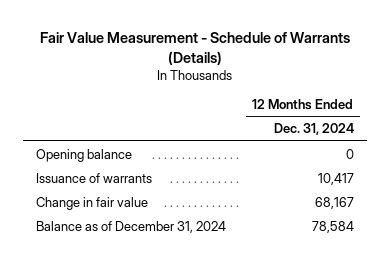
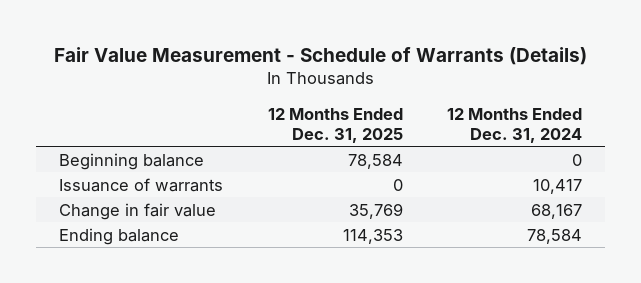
none -> [267,107,403,143] 12 Months Ended Dec. 31, 2025
[36,148,133,162] Opening balance -> [58,152,204,170] Beginning balance
[36,220,227,233] Balance as of December 31, 2024 -> [58,227,179,245] Ending balance

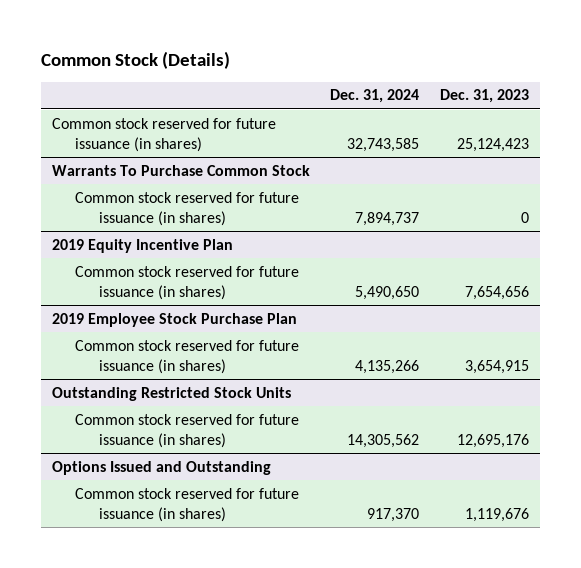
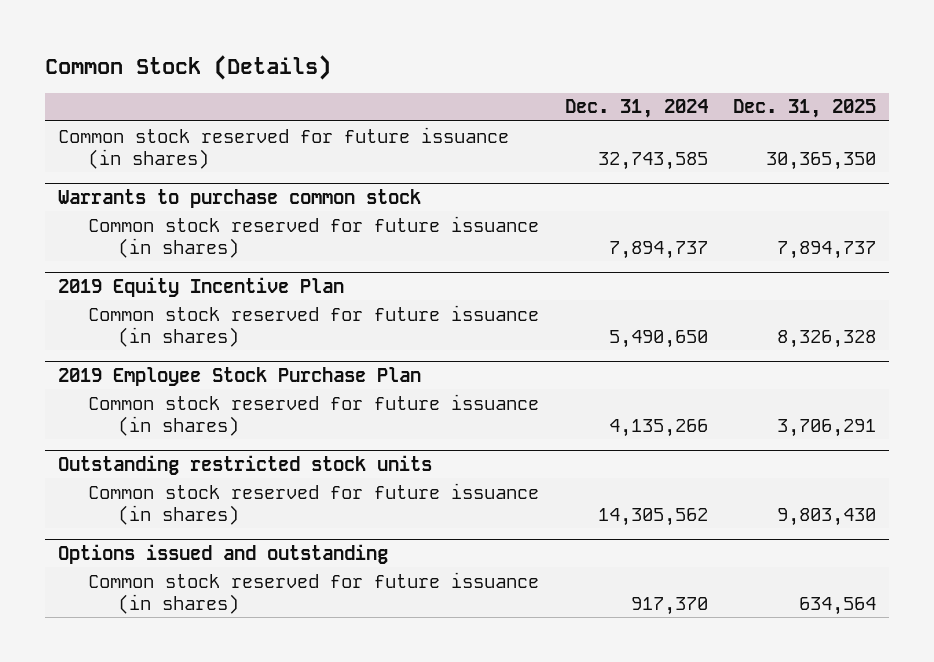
[440,89,530,104] Dec. 31, 2023 -> none
none -> [733,99,877,119] Dec. 31, 2025
[51,164,310,176] Warrants To Purchase Common Stock -> [58,188,422,208] Warrants to purchase common stock
[51,386,291,401] Outstanding Restricted Stock Units -> [58,454,433,475] Outstanding restricted stock units
[51,460,271,475] Options Issued and Outstanding -> [58,543,389,564] Options issued and outstanding

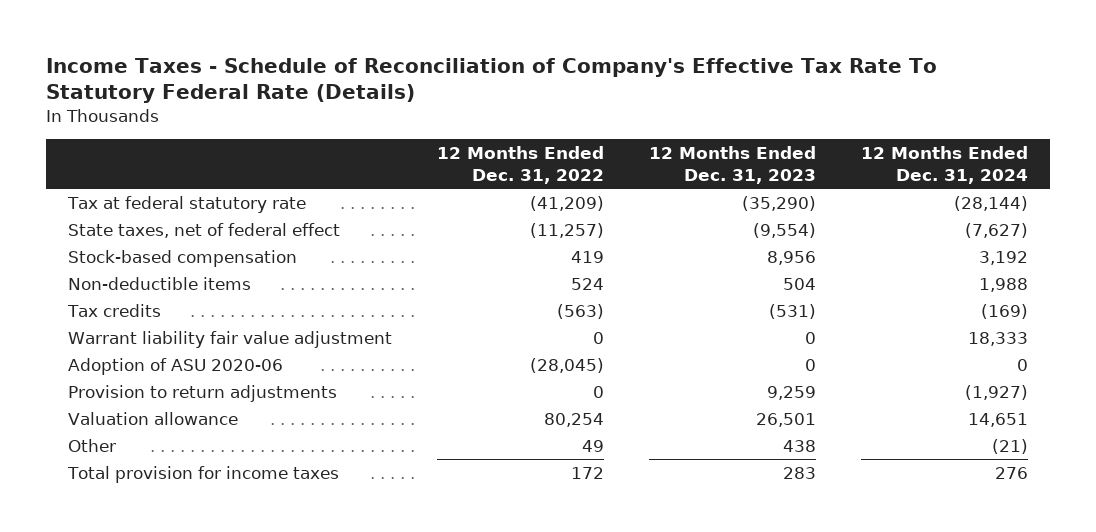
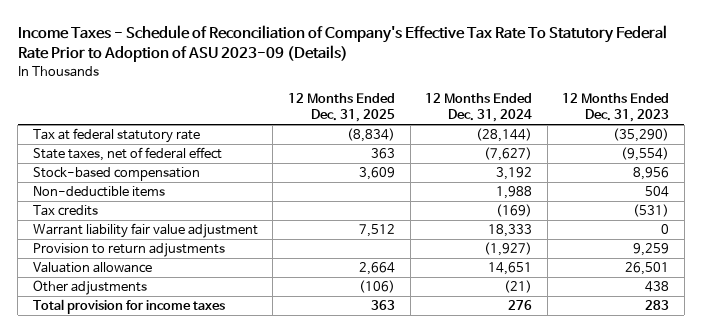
[46,57,938,104] Income Taxes - Schedule of Reconciliation of Company's Effective Tax Rate To Statutory Federal Rate (Details) -> [17,24,667,63] Income Taxes - Schedule of Reconciliation of Company's Effective Tax Rate To Statutory Federal Rate Prior to Adoption of ASU 2023-09 (Details)
[437,146,605,185] 12 Months Ended Dec. 31, 2022 -> none
none -> [287,93,395,123] 12 Months Ended Dec. 31, 2025
[68,357,284,375] Adoption of ASU 2020-06 -> none
[68,438,117,452] Other -> [32,280,147,296] Other adjustments

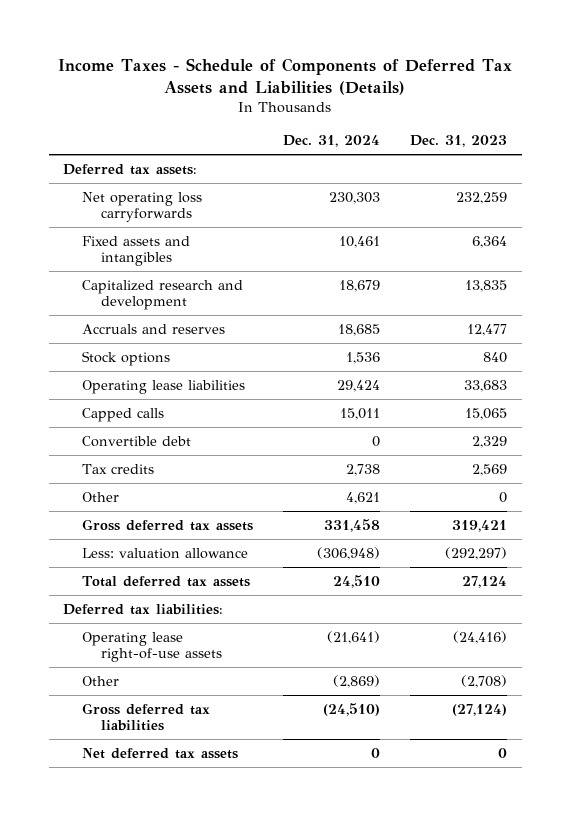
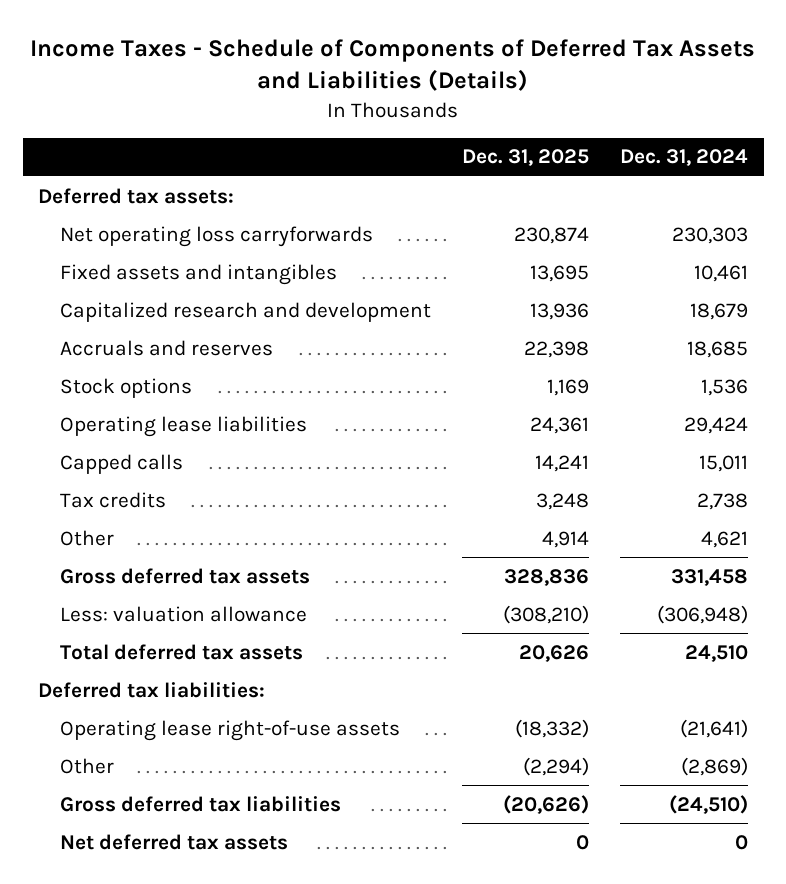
[409,135,507,148] Dec. 31, 2023 -> none
none -> [462,149,590,167] Dec. 31, 2025
[82,435,192,447] Convertible debt -> none

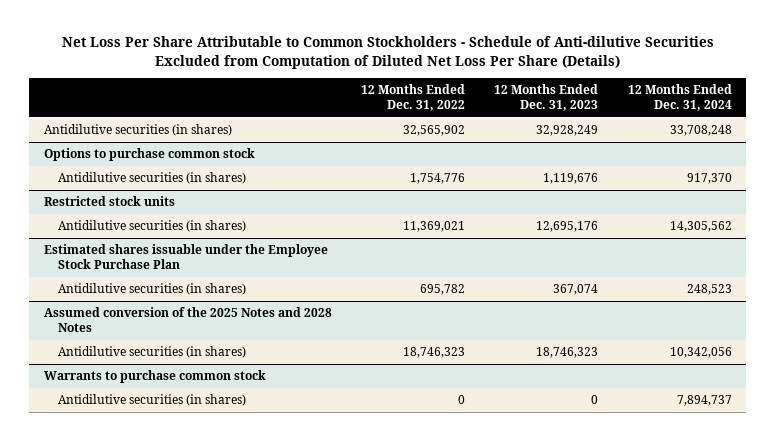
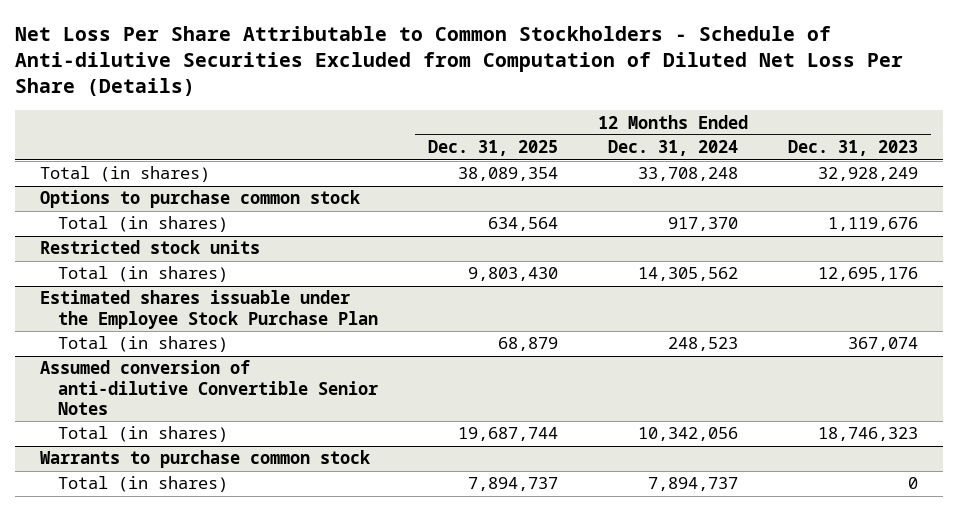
[361,83,466,111] 12 Months Ended Dec. 31, 2022 -> none
none -> [428,140,559,157] Dec. 31, 2025
[43,124,232,137] Antidilutive securities (in shares) -> [39,166,210,183] Total (in shares)
[58,172,247,185] Antidilutive securities (in shares) -> [57,216,228,233] Total (in shares)
[58,220,247,233] Antidilutive securities (in shares) -> [57,266,228,283] Total (in shares)
[58,283,247,296] Antidilutive securities (in shares) -> [57,336,228,353] Total (in shares)
[43,307,332,333] Assumed conversion of the 2025 Notes and 2028 Notes -> [39,360,378,415] Assumed conversion of anti-dilutive Convertible Senior Notes
[58,346,247,359] Antidilutive securities (in shares) -> [57,426,228,443] Total (in shares)
[58,394,247,407] Antidilutive securities (in shares) -> [57,476,228,493] Total (in shares)

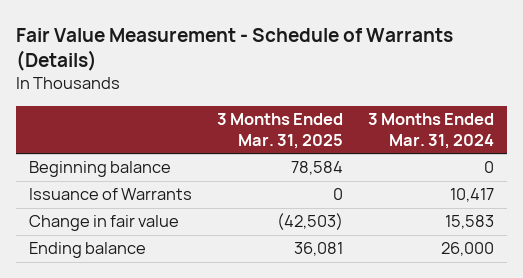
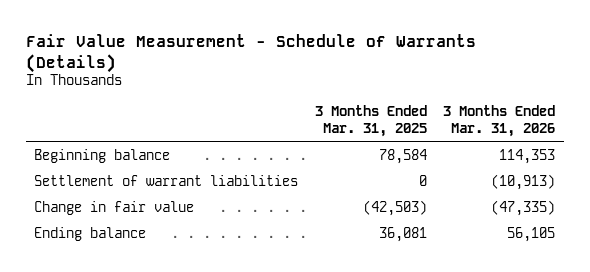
[368,113,495,149] 3 Months Ended Mar. 31, 2024 -> none
none -> [443,105,556,137] 3 Months Ended Mar. 31, 2026
[28,188,192,201] Issuance of Warrants -> none
none -> [34,174,299,186] Settlement of warrant liabilities

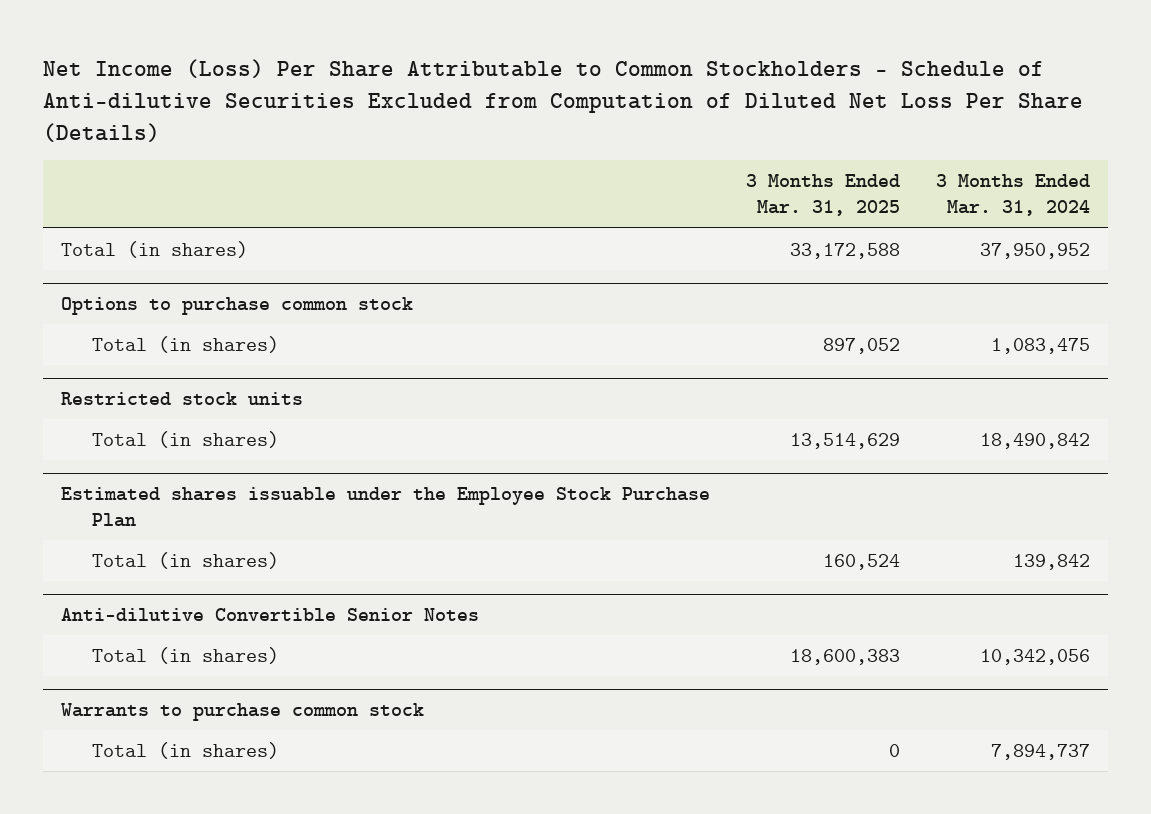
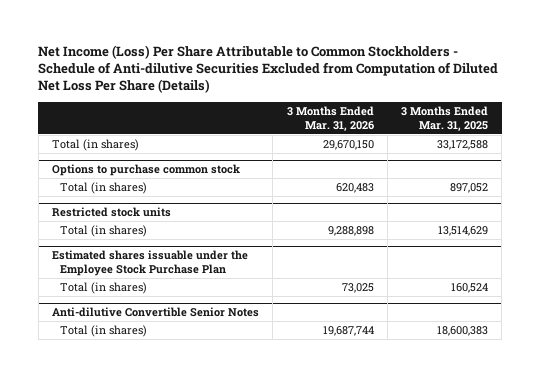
[935,174,1090,217] 3 Months Ended Mar. 31, 2024 -> none
none -> [286,105,374,131] 3 Months Ended Mar. 31, 2026
[61,702,425,721] Warrants to purchase common stock -> none
[92,741,280,759] Total (in shares) -> none

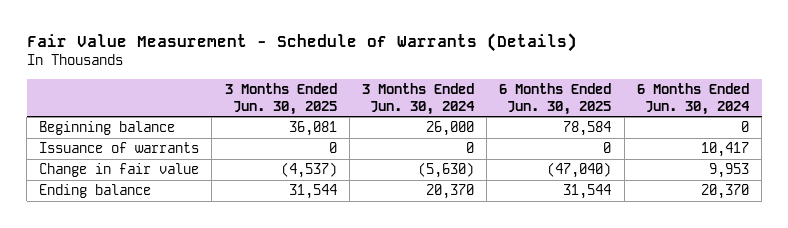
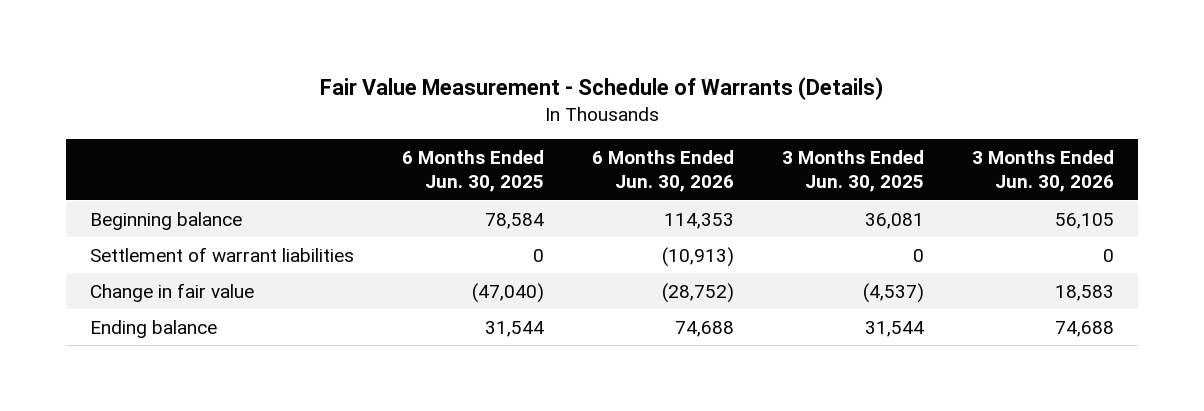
[362,82,476,115] 3 Months Ended Jun. 30, 2024 -> none
[636,82,750,115] 6 Months Ended Jun. 30, 2024 -> none
none -> [592,149,735,193] 6 Months Ended Jun. 30, 2026
none -> [972,149,1115,193] 3 Months Ended Jun. 30, 2026
[39,142,200,154] Issuance of warrants -> none
none -> [89,246,354,262] Settlement of warrant liabilities

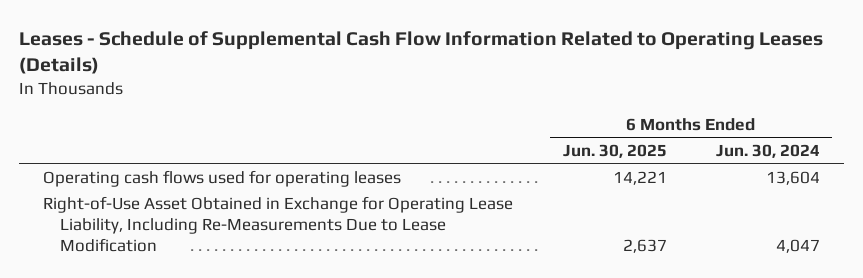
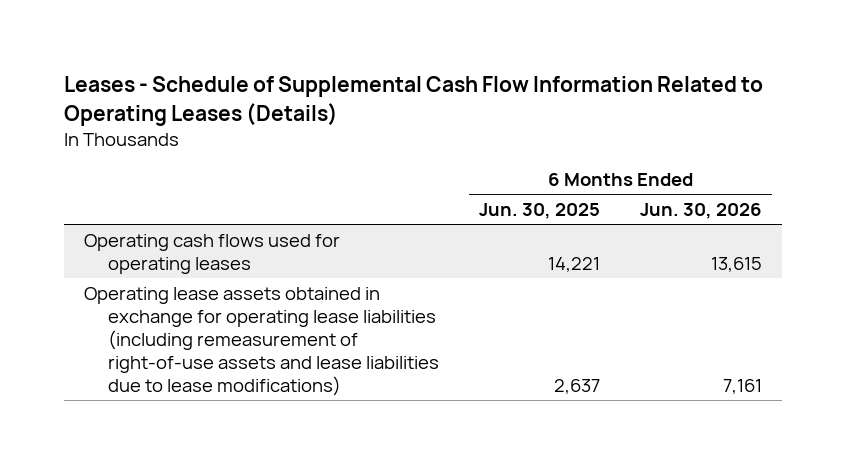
[715,143,820,158] Jun. 30, 2024 -> none
none -> [640,203,763,220] Jun. 30, 2026
[43,195,514,253] Right-of-Use Asset Obtained in Exchange for Operating Lease Liability, Including Re-Measurements Due to Lease Modification -> [83,286,439,397] Operating lease assets obtained in exchange for operating lease liabilities (including remeasurement of right-of-use assets and lease liabilities due to lease modifications)

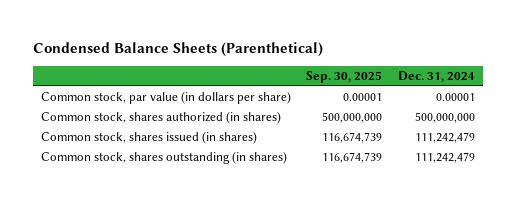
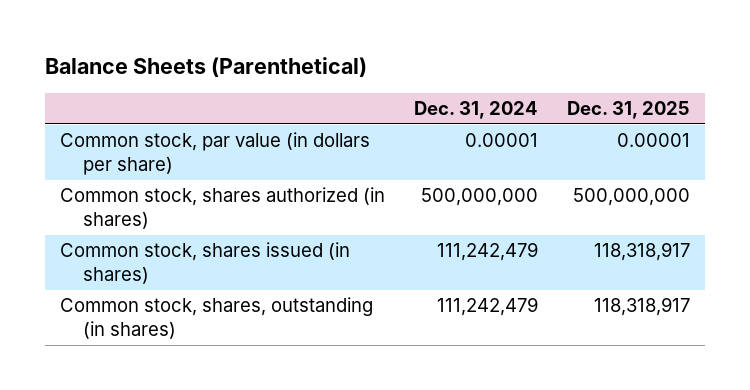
[33,41,324,57] Condensed Balance Sheets (Parenthetical) -> [45,57,368,78] Balance Sheets (Parenthetical)
[306,71,383,84] Sep. 30, 2025 -> none
none -> [567,101,691,120] Dec. 31, 2025
[40,151,287,165] Common stock, shares outstanding (in shares) -> [59,297,373,339] Common stock, shares, outstanding (in shares)

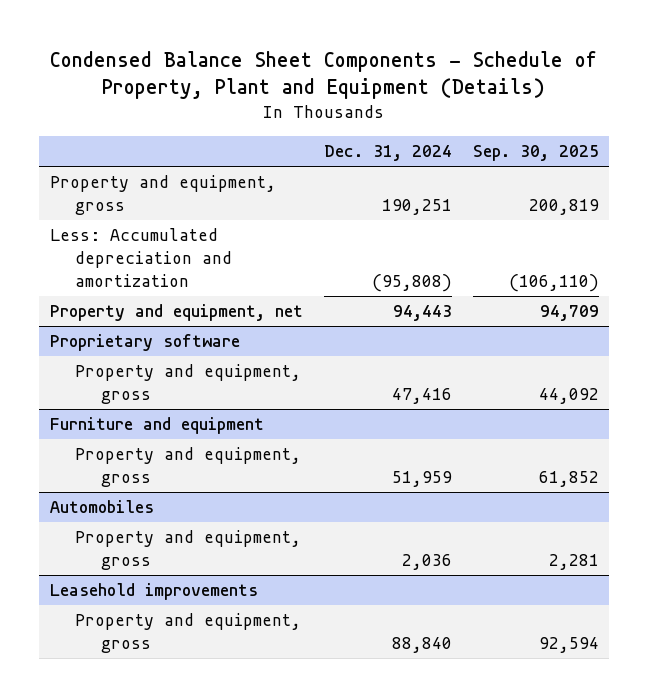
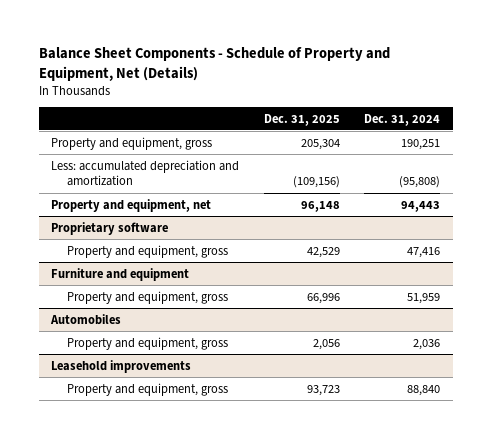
[50,50,598,100] Condensed Balance Sheet Components - Schedule of Property, Plant and Equipment (Details) -> [38,47,390,81] Balance Sheet Components - Schedule of Property and Equipment, Net (Details)
[472,145,599,162] Sep. 30, 2025 -> none
none -> [263,113,340,126] Dec. 31, 2025
[49,228,233,288] Less: Accumulated depreciation and amortization -> [51,159,240,187] Less: accumulated depreciation and amortization

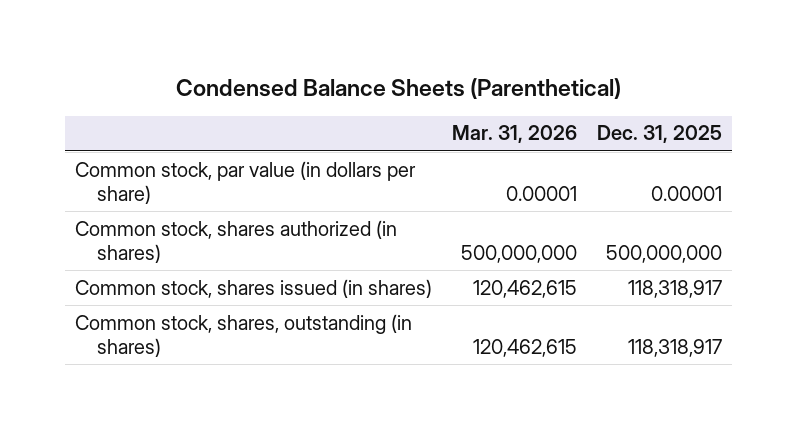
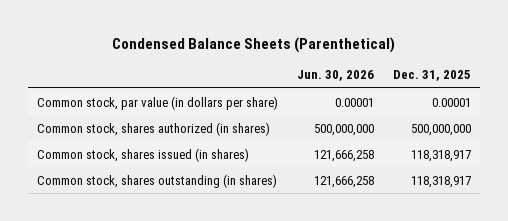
[452,125,578,144] Mar. 31, 2026 -> none
none -> [297,70,375,82] Jun. 30, 2026
[75,313,413,357] Common stock, shares, outstanding (in shares) -> [37,173,278,188] Common stock, shares outstanding (in shares)

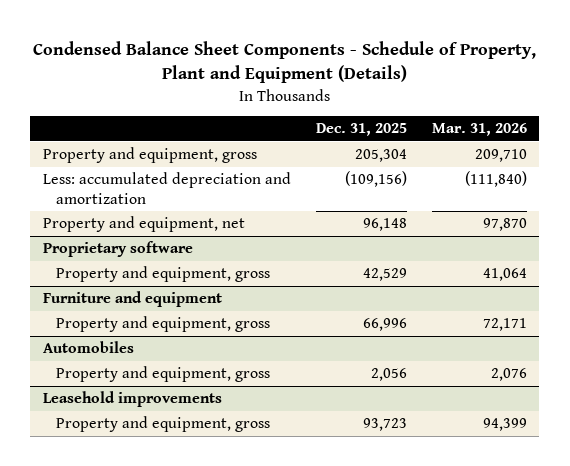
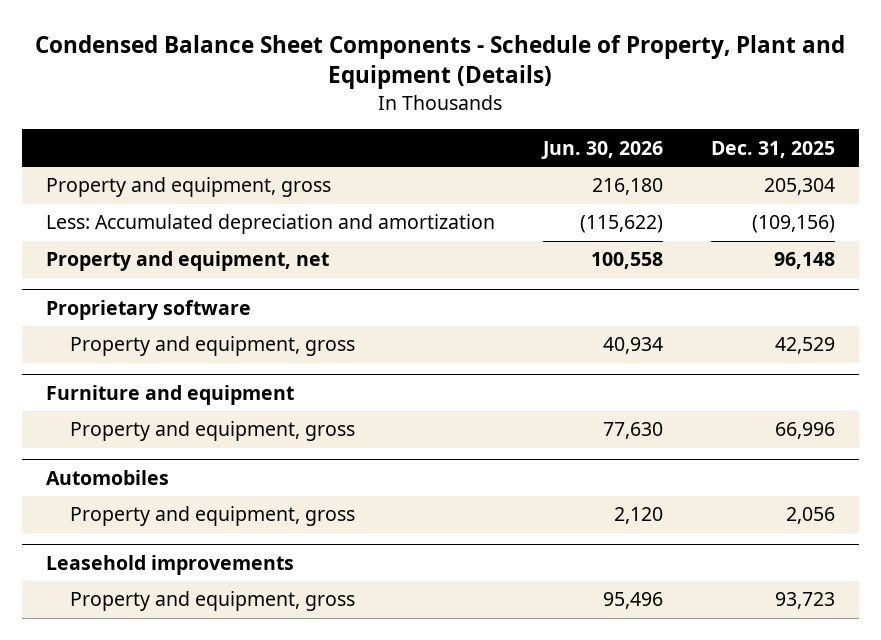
[431,123,527,137] Mar. 31, 2026 -> none
none -> [540,140,663,159] Jun. 30, 2026
[42,172,291,204] Less: accumulated depreciation and amortization -> [46,214,496,235] Less: Accumulated depreciation and amortization

